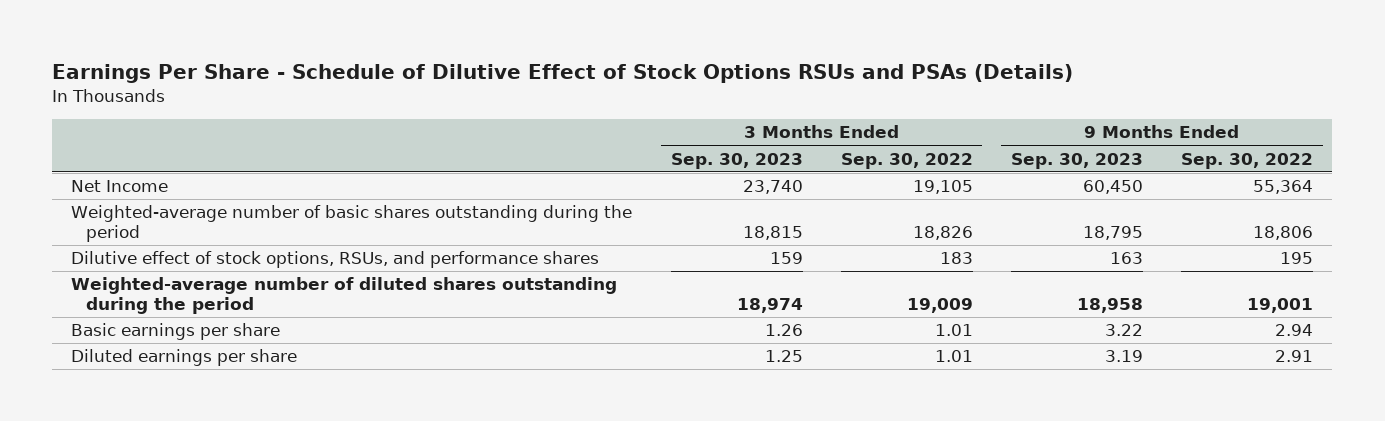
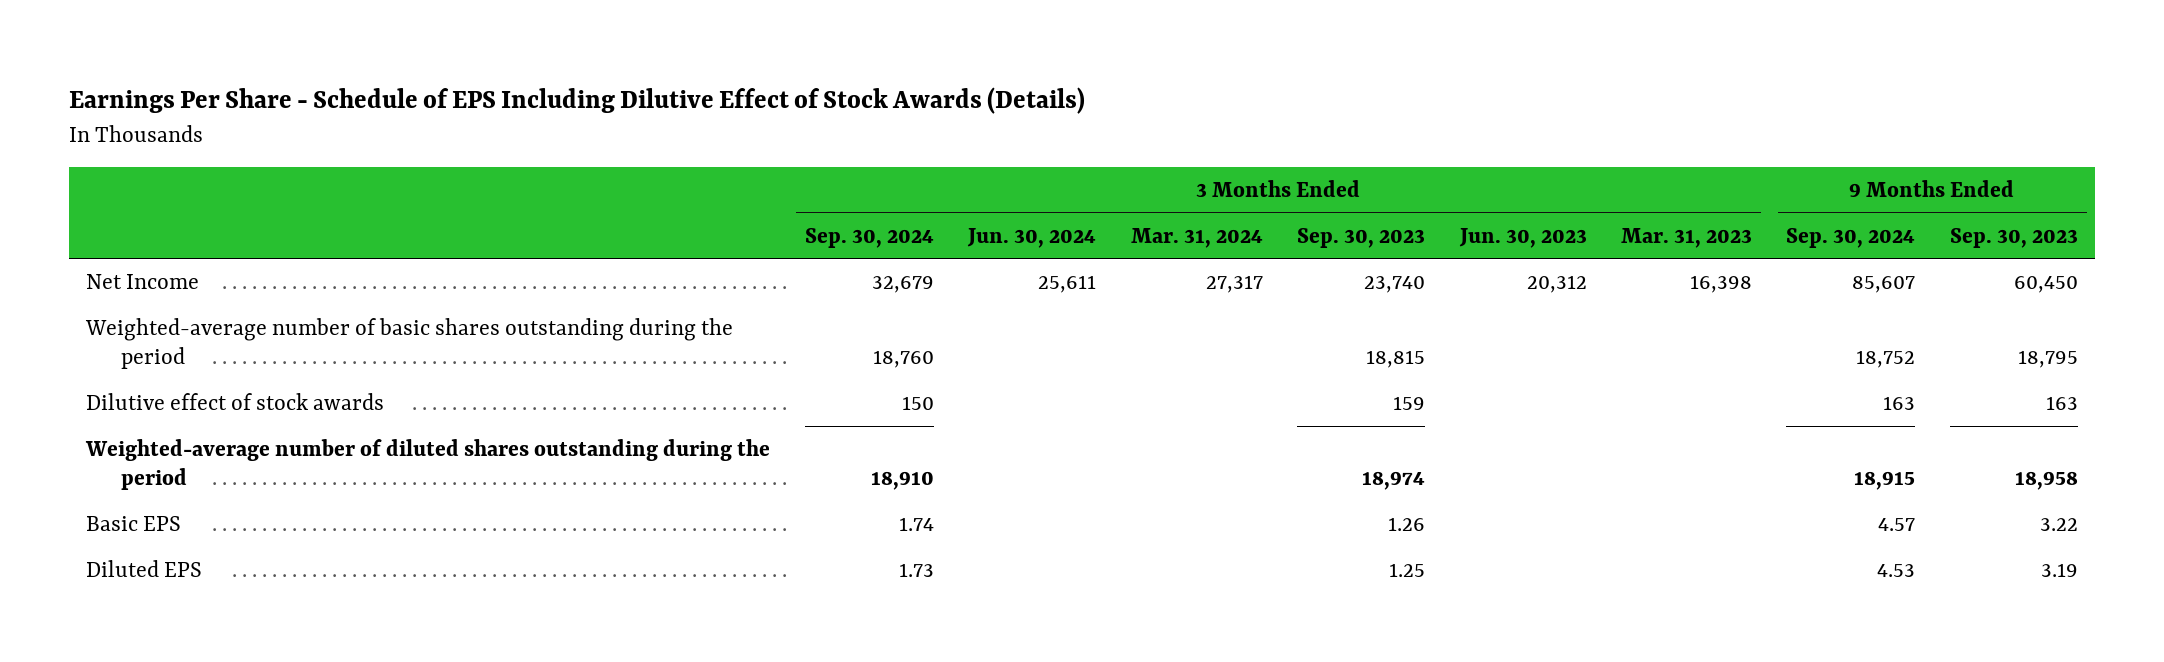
[52,63,1074,83] Earnings Per Share - Schedule of Dilutive Effect of Stock Options RSUs and PSAs (Details) -> [68,86,1085,114] Earnings Per Share - Schedule of EPS Including Dilutive Effect of Stock Awards (Details)
[840,152,973,169] Sep. 30, 2022 -> none
[1181,152,1314,169] Sep. 30, 2022 -> none
none -> [804,227,934,248] Sep. 30, 2024
none -> [967,227,1097,248] Jun. 30, 2024
none -> [1130,227,1263,248] Mar. 31, 2024
none -> [1458,227,1587,248] Jun. 30, 2023
none -> [1621,227,1753,248] Mar. 31, 2023
none -> [1786,227,1916,248] Sep. 30, 2024
[71,251,600,269] Dilutive effect of stock options, RSUs, and performance shares -> [86,393,385,411] Dilutive effect of stock awards
[71,323,281,341] Basic earnings per share -> [86,516,182,532] Basic EPS
[71,349,298,367] Diluted earnings per share -> [86,560,203,578] Diluted EPS

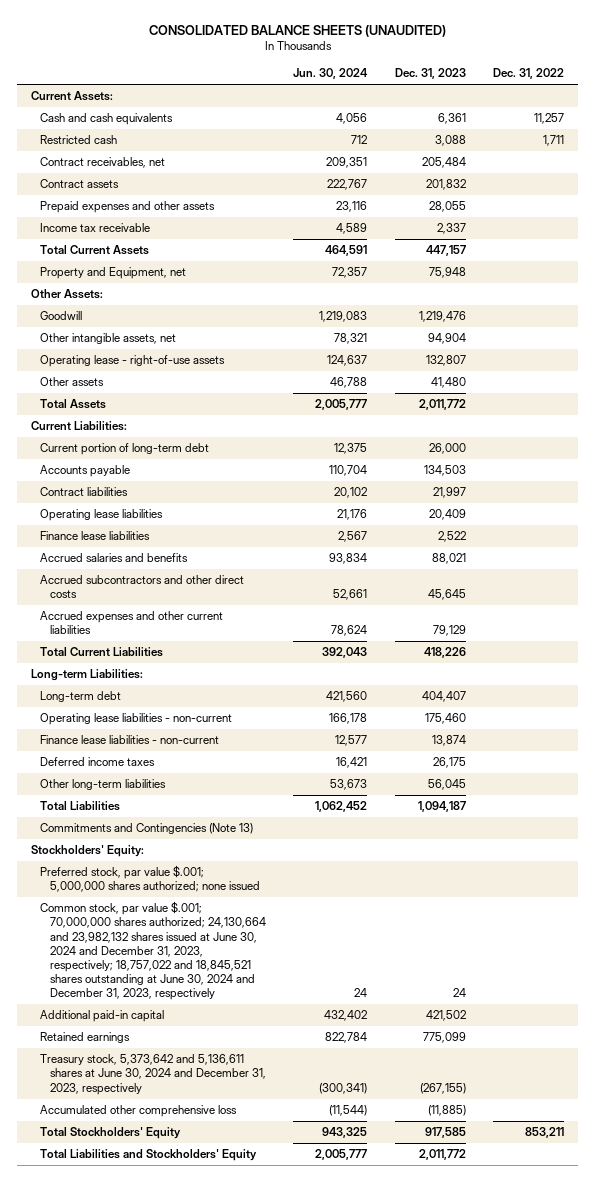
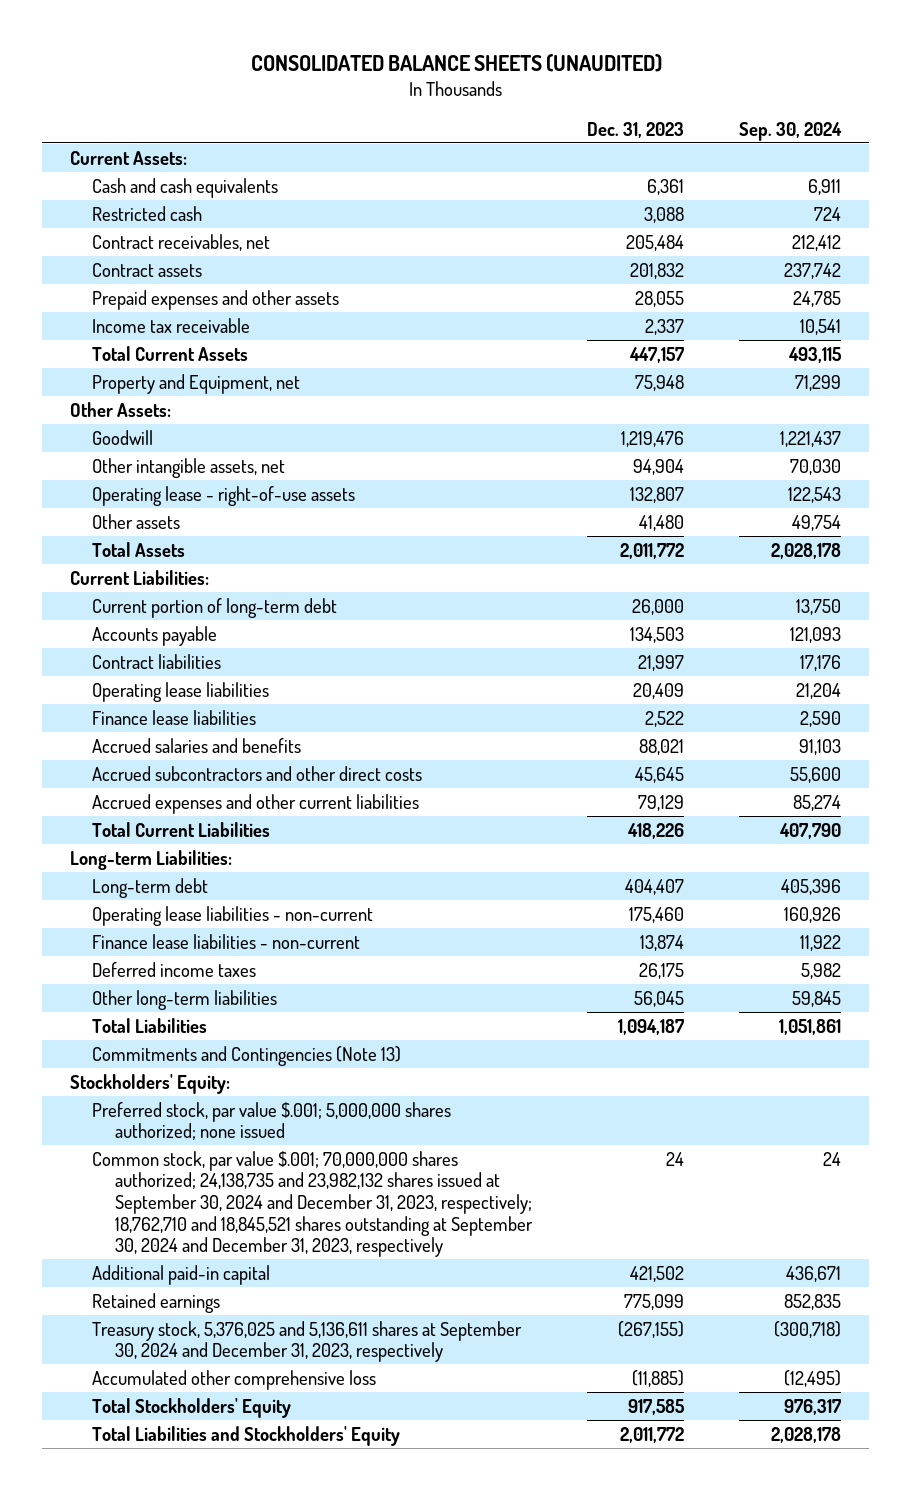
[293,68,369,80] Jun. 30, 2024 -> none
[493,68,565,80] Dec. 31, 2022 -> none
none -> [739,121,843,141] Sep. 30, 2024
[40,901,266,1000] Common stock, par value $.001; 70,000,000 shares authorized; 24,130,664 and 23,982,132 shares issued at June 30, 2024 and December 31, 2023, respectively; 18,757,022 and 18,845,521 shares outstanding at June 30, 2024 and December 31, 2023, respectively -> [92,1150,533,1258] Common stock, par value $.001; 70,000,000 shares authorized; 24,138,735 and 23,982,132 shares issued at September 30, 2024 and December 31, 2023, respectively; 18,762,710 and 18,845,521 shares outstanding at September 30, 2024 and December 31, 2023, respectively
[40,1054,266,1095] Treasury stock, 5,373,642 and 5,136,611 shares at June 30, 2024 and December 31, 2023, respectively -> [92,1320,523,1363] Treasury stock, 5,376,025 and 5,136,611 shares at September 30, 2024 and December 31, 2023, respectively

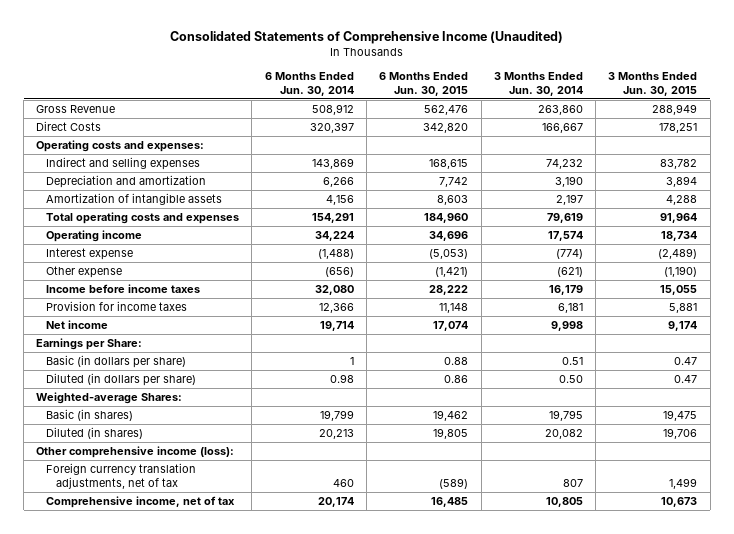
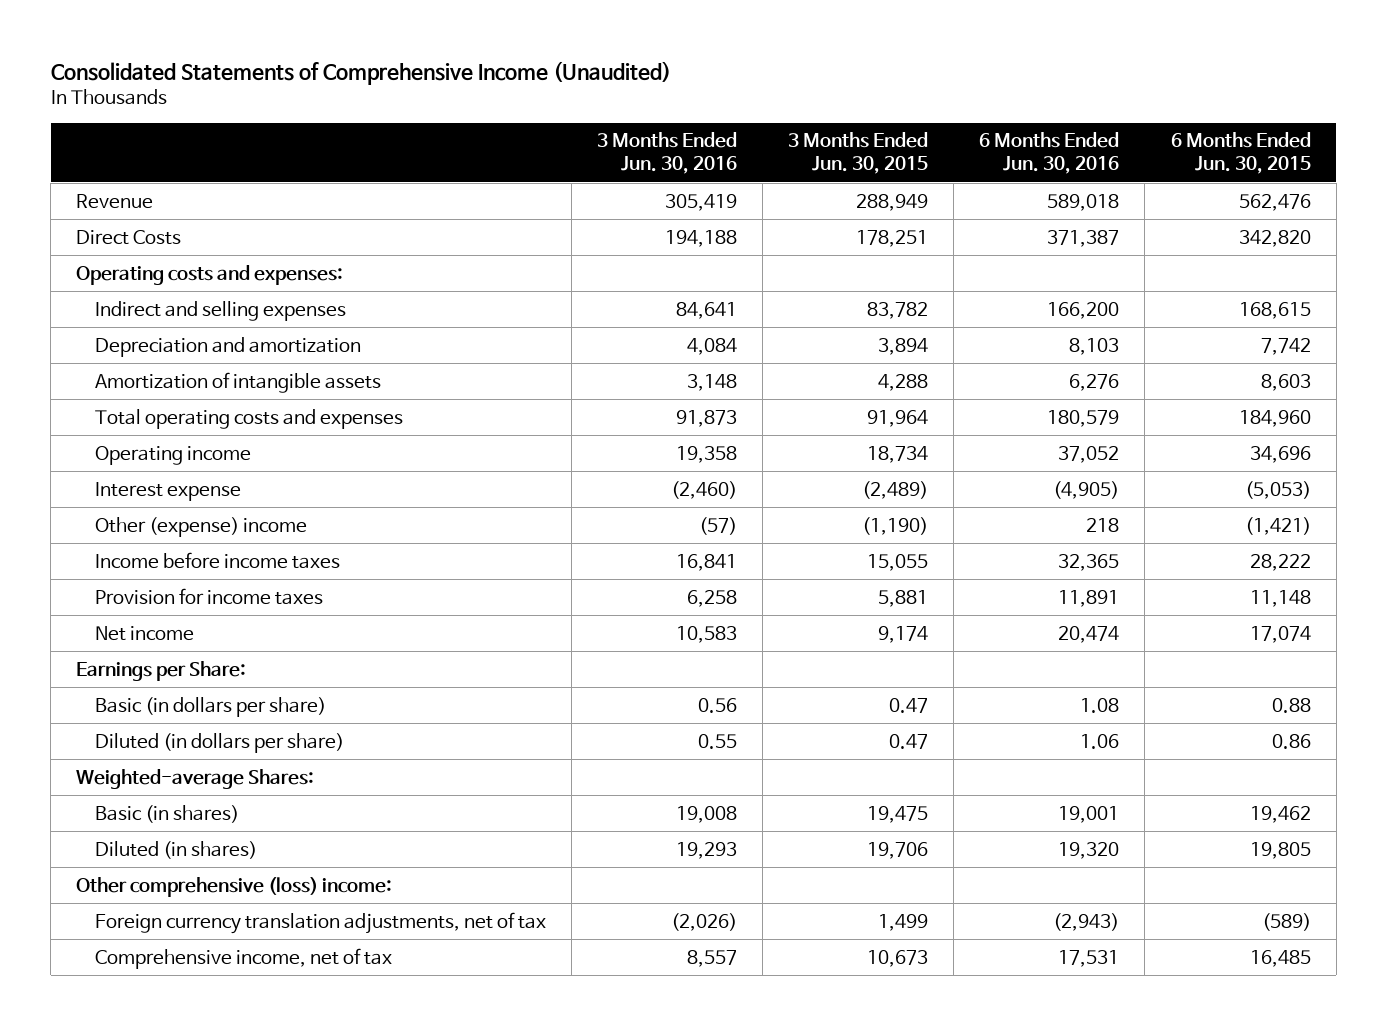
[264,71,354,96] 6 Months Ended Jun. 30, 2014 -> none
[493,71,583,96] 3 Months Ended Jun. 30, 2014 -> none
none -> [596,132,737,175] 3 Months Ended Jun. 30, 2016
none -> [979,132,1120,175] 6 Months Ended Jun. 30, 2016
[36,104,116,113] Gross Revenue -> [76,193,154,209] Revenue
[46,265,123,278] Other expense -> [94,516,307,537] Other (expense) income
[36,445,235,458] Other comprehensive income (loss): -> [76,876,393,897] Other comprehensive (loss) income:

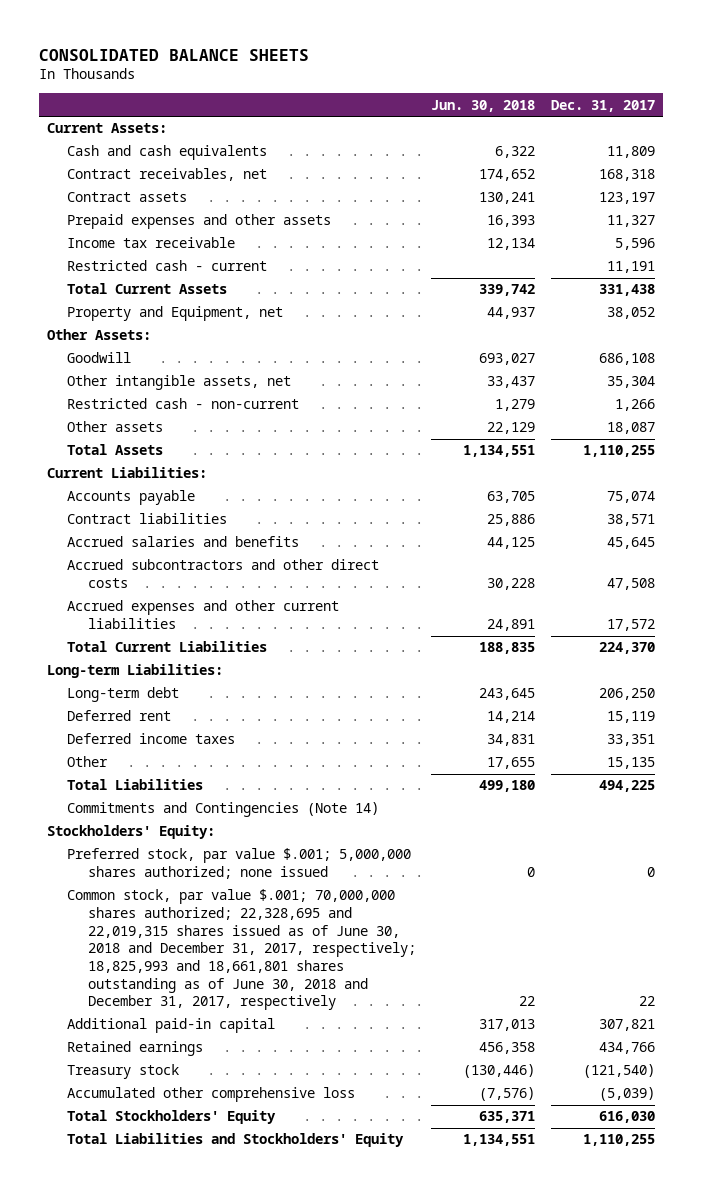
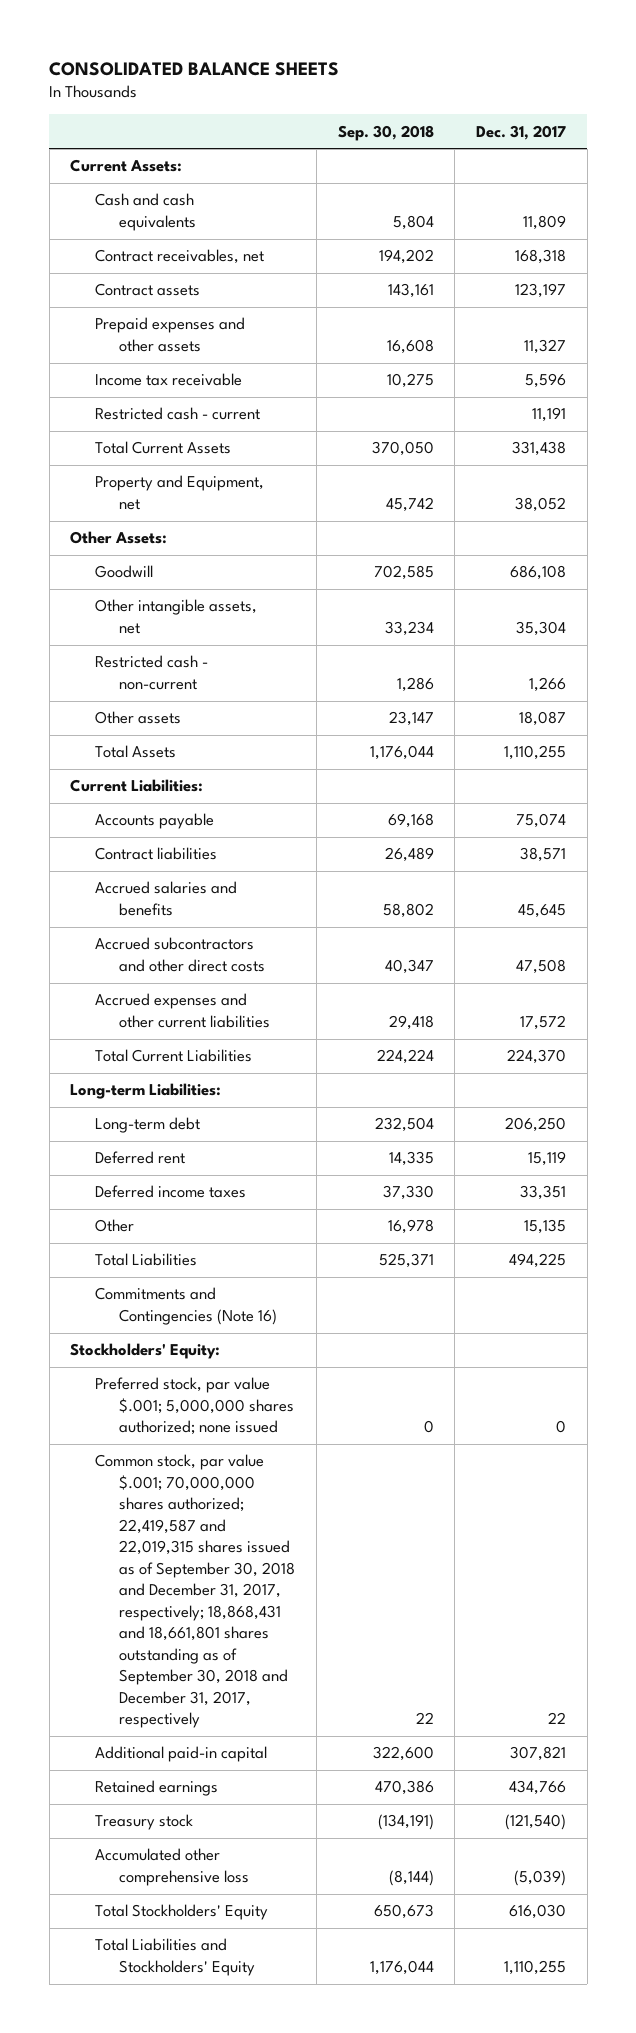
[431,99,536,112] Jun. 30, 2018 -> none
none -> [337,124,434,141] Sep. 30, 2018
[67,802,380,818] Commitments and Contingencies (Note 14) -> [94,1287,278,1325] Commitments and Contingencies (Note 16)
[67,889,416,1011] Common stock, par value $.001; 70,000,000 shares authorized; 22,328,695 and 22,019,315 shares issued as of June 30, 2018 and December 31, 2017, respectively; 18,825,993 and 18,661,801 shares outstanding as of June 30, 2018 and December 31, 2017, respectively -> [94,1454,296,1729] Common stock, par value $.001; 70,000,000 shares authorized; 22,419,587 and 22,019,315 shares issued as of September 30, 2018 and December 31, 2017, respectively; 18,868,431 and 18,661,801 shares outstanding as of September 30, 2018 and December 31, 2017, respectively

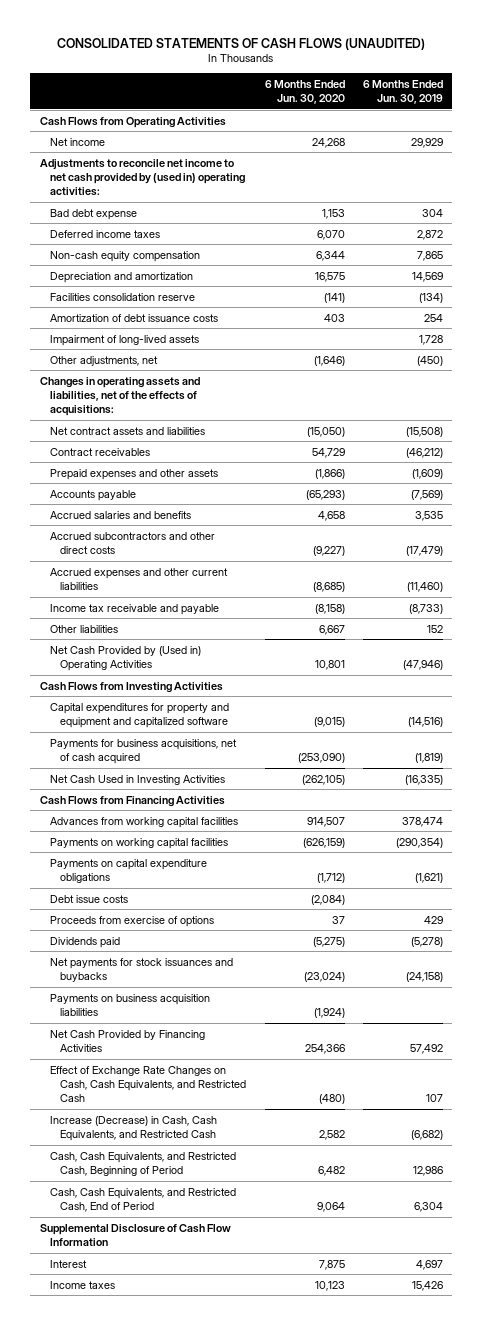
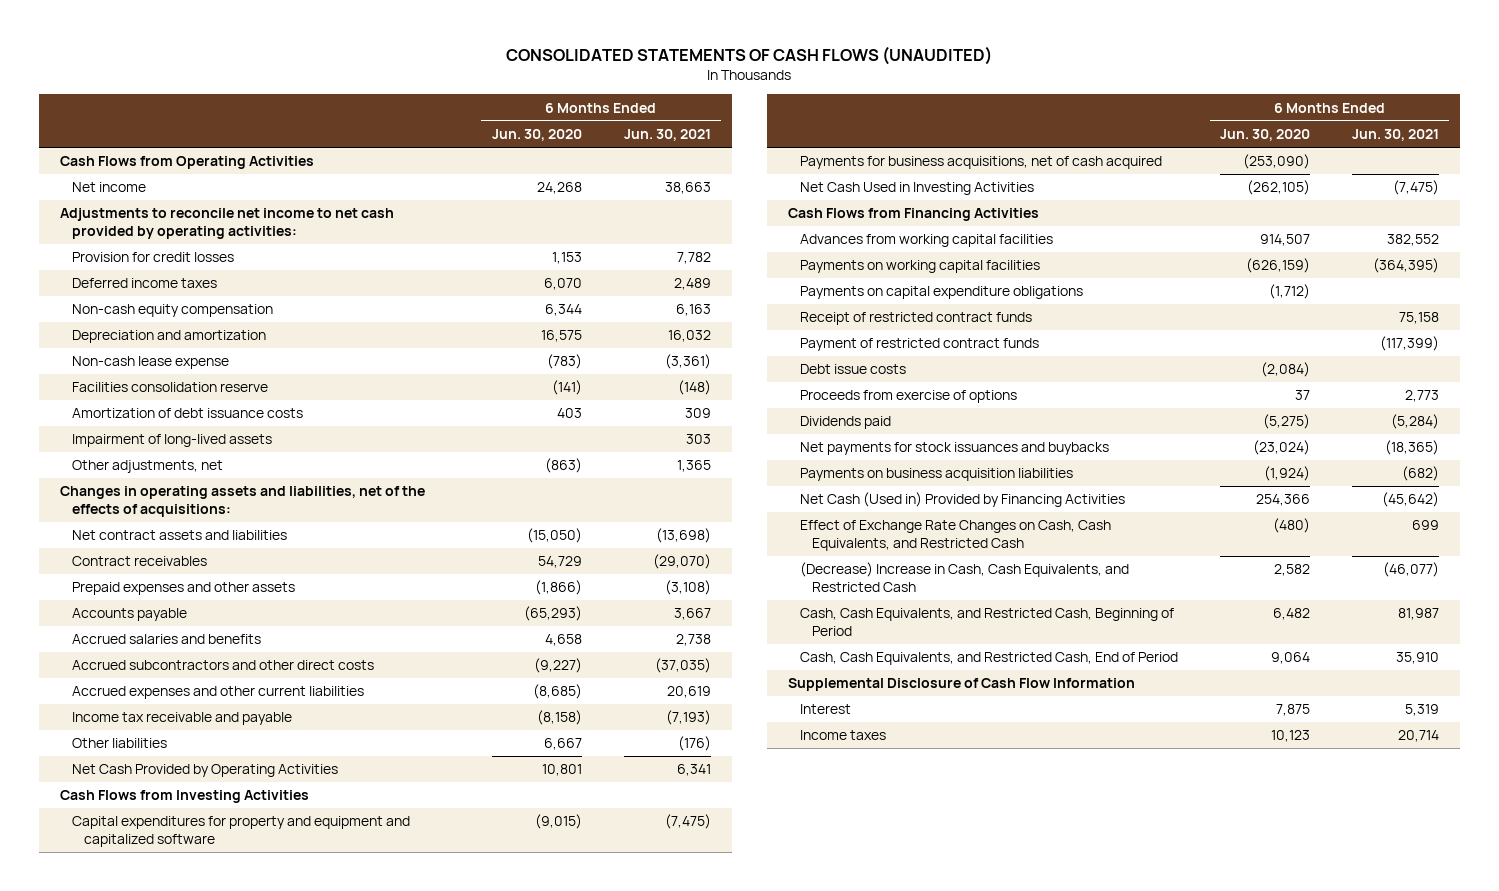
[363,80,444,105] 6 Months Ended Jun. 30, 2019 -> none
none -> [623,129,711,142] Jun. 30, 2021
[39,158,245,196] Adjustments to reconcile net income to net cash provided by (used in) operating activities: -> [59,208,394,240] Adjustments to reconcile net income to net cash provided by operating activities:
[49,208,137,220] Bad debt expense -> [71,252,234,263] Provision for credit losses
none -> [71,356,229,370] Non-cash lease expense
[313,355,345,366] (1,646) -> [544,458,582,474] (863)
[49,645,201,671] Net Cash Provided by (Used in) Operating Activities -> [71,764,338,778] Net Cash Provided by Operating Activities
none -> [800,312,1033,326] Receipt of restricted contract funds
none -> [800,338,1040,352] Payment of restricted contract funds
[49,1029,205,1052] Net Cash Provided by Financing Activities -> [800,492,1126,508] Net Cash (Used in) Provided by Financing Activities
[49,1115,217,1141] Increase (Decrease) in Cash, Cash Equivalents, and Restricted Cash -> [800,562,1130,593] (Decrease) Increase in Cash, Cash Equivalents, and Restricted Cash

